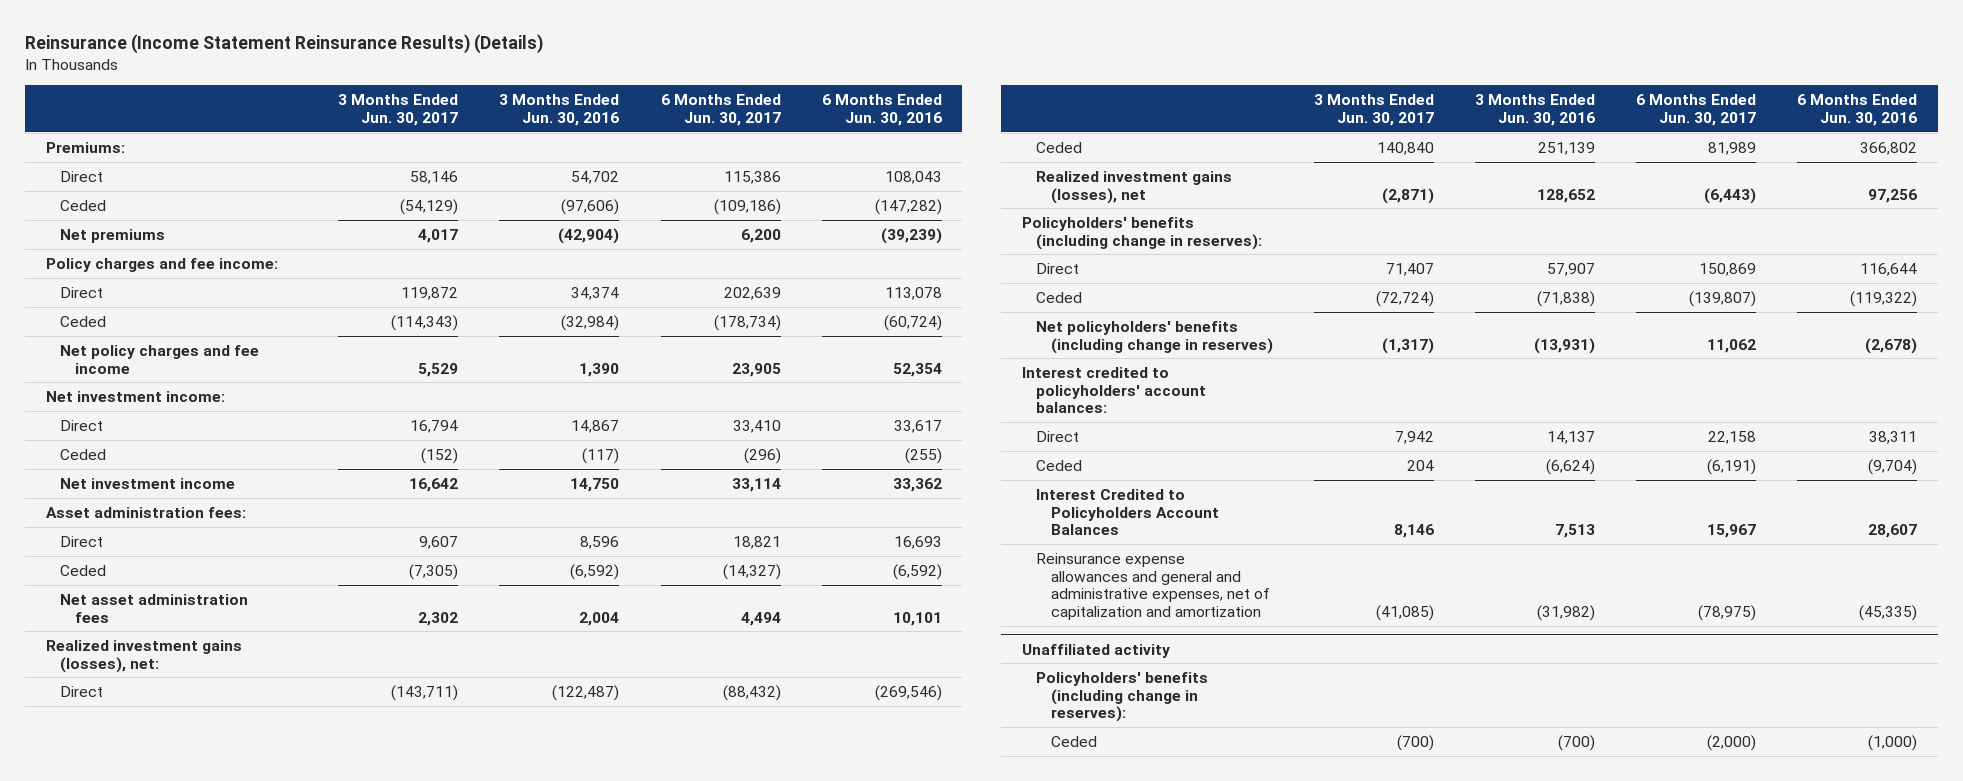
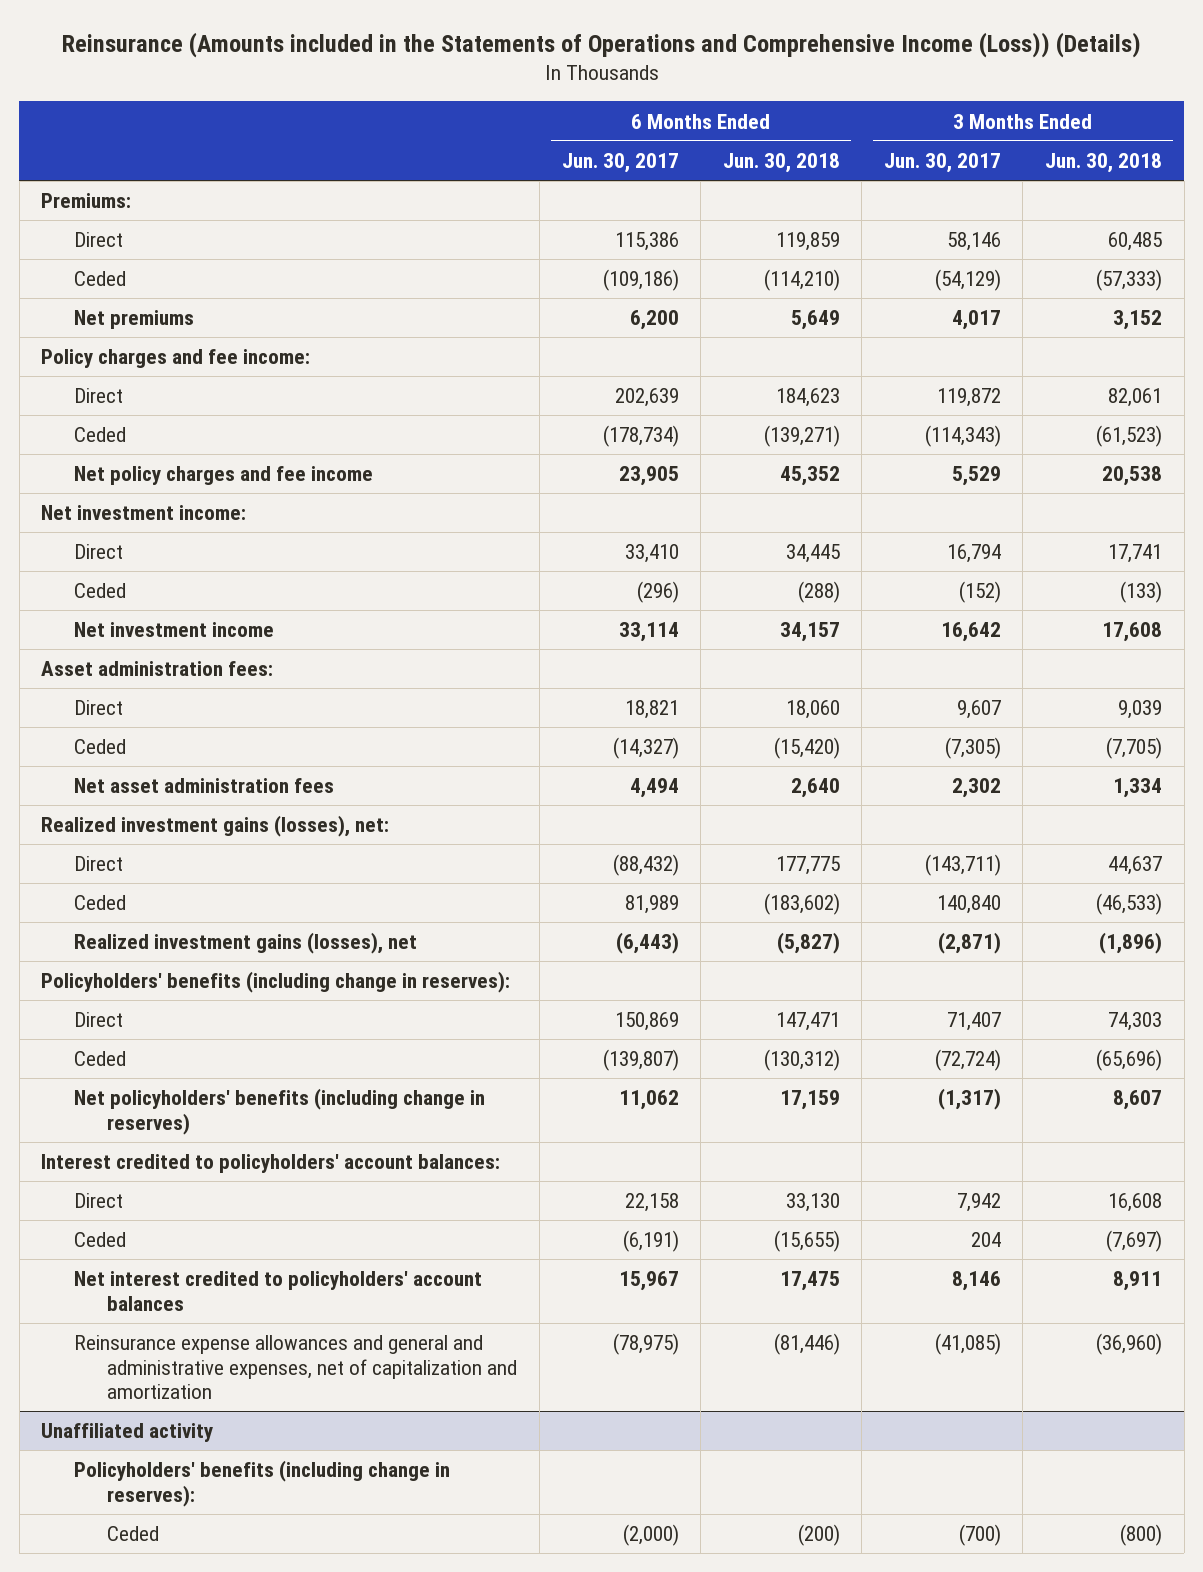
[25,34,544,55] Reinsurance (Income Statement Reinsurance Results) (Details) -> [61,32,1141,59] Reinsurance (Amounts included in the Statements of Operations and Comprehensive Income (Loss)) (Details)
[499,94,620,127] 3 Months Ended Jun. 30, 2016 -> none
[821,94,942,127] 6 Months Ended Jun. 30, 2016 -> none
none -> [722,152,840,173] Jun. 30, 2018
none -> [1045,152,1163,173] Jun. 30, 2018
[1036,488,1219,536] Interest Credited to Policyholders Account Balances -> [74,1271,483,1311] Net interest credited to policyholders' account balances

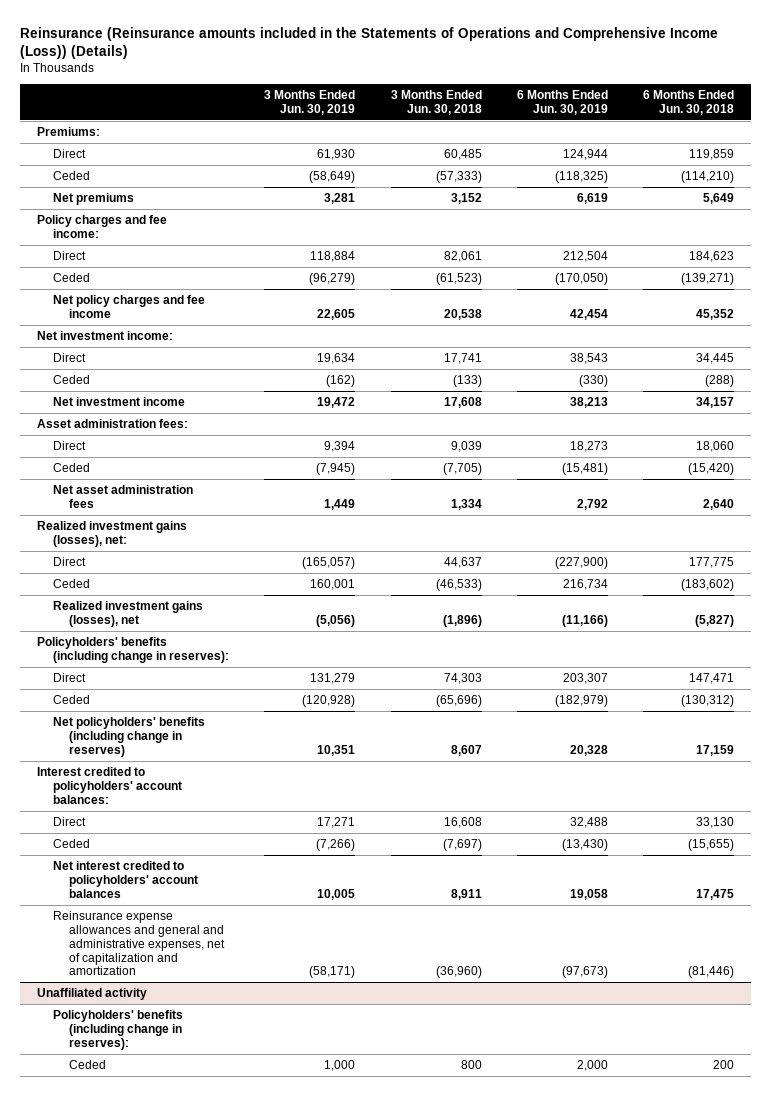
[61,32,1141,59] Reinsurance (Amounts included in the Statements of Operations and Comprehensive Income (Loss)) (Details) -> [19,26,718,60] Reinsurance (Reinsurance amounts included in the Statements of Operations and Comprehensive Income (Loss)) (Details)
[561,152,679,173] Jun. 30, 2017 -> none
[883,152,1001,173] Jun. 30, 2017 -> none
none -> [264,89,356,115] 3 Months Ended Jun. 30, 2019
none -> [516,89,608,115] 6 Months Ended Jun. 30, 2019
[797,1524,840,1547] (200) -> [712,1059,734,1069] 200
[1120,1524,1163,1547] (800) -> [460,1059,482,1069] 800

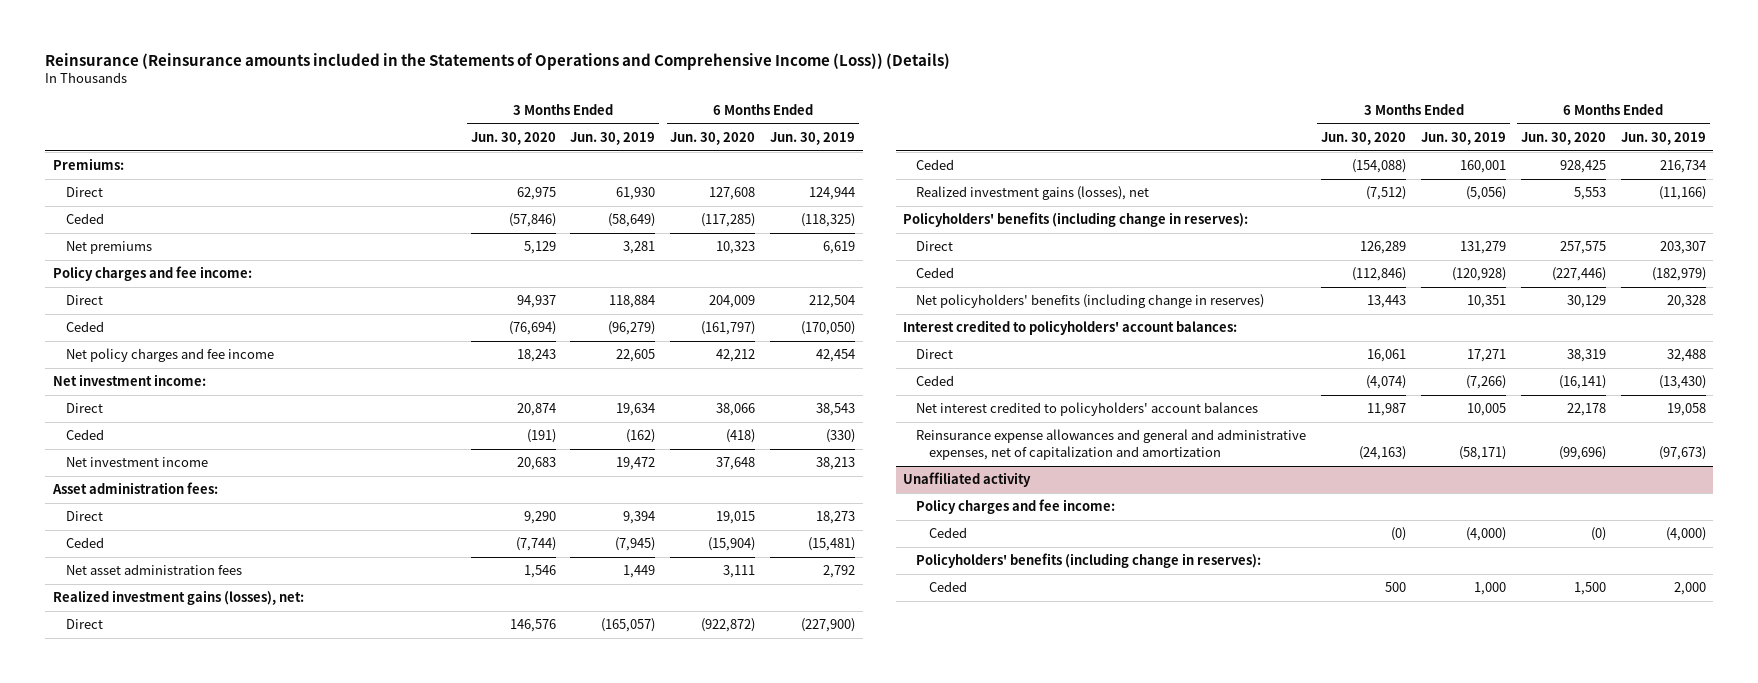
[390,89,482,115] 3 Months Ended Jun. 30, 2018 -> none
[642,89,734,115] 6 Months Ended Jun. 30, 2018 -> none
none -> [470,131,556,145] Jun. 30, 2020
none -> [670,131,756,145] Jun. 30, 2020
none -> [916,499,1116,515] Policy charges and fee income:
none -> [929,527,968,539] Ceded

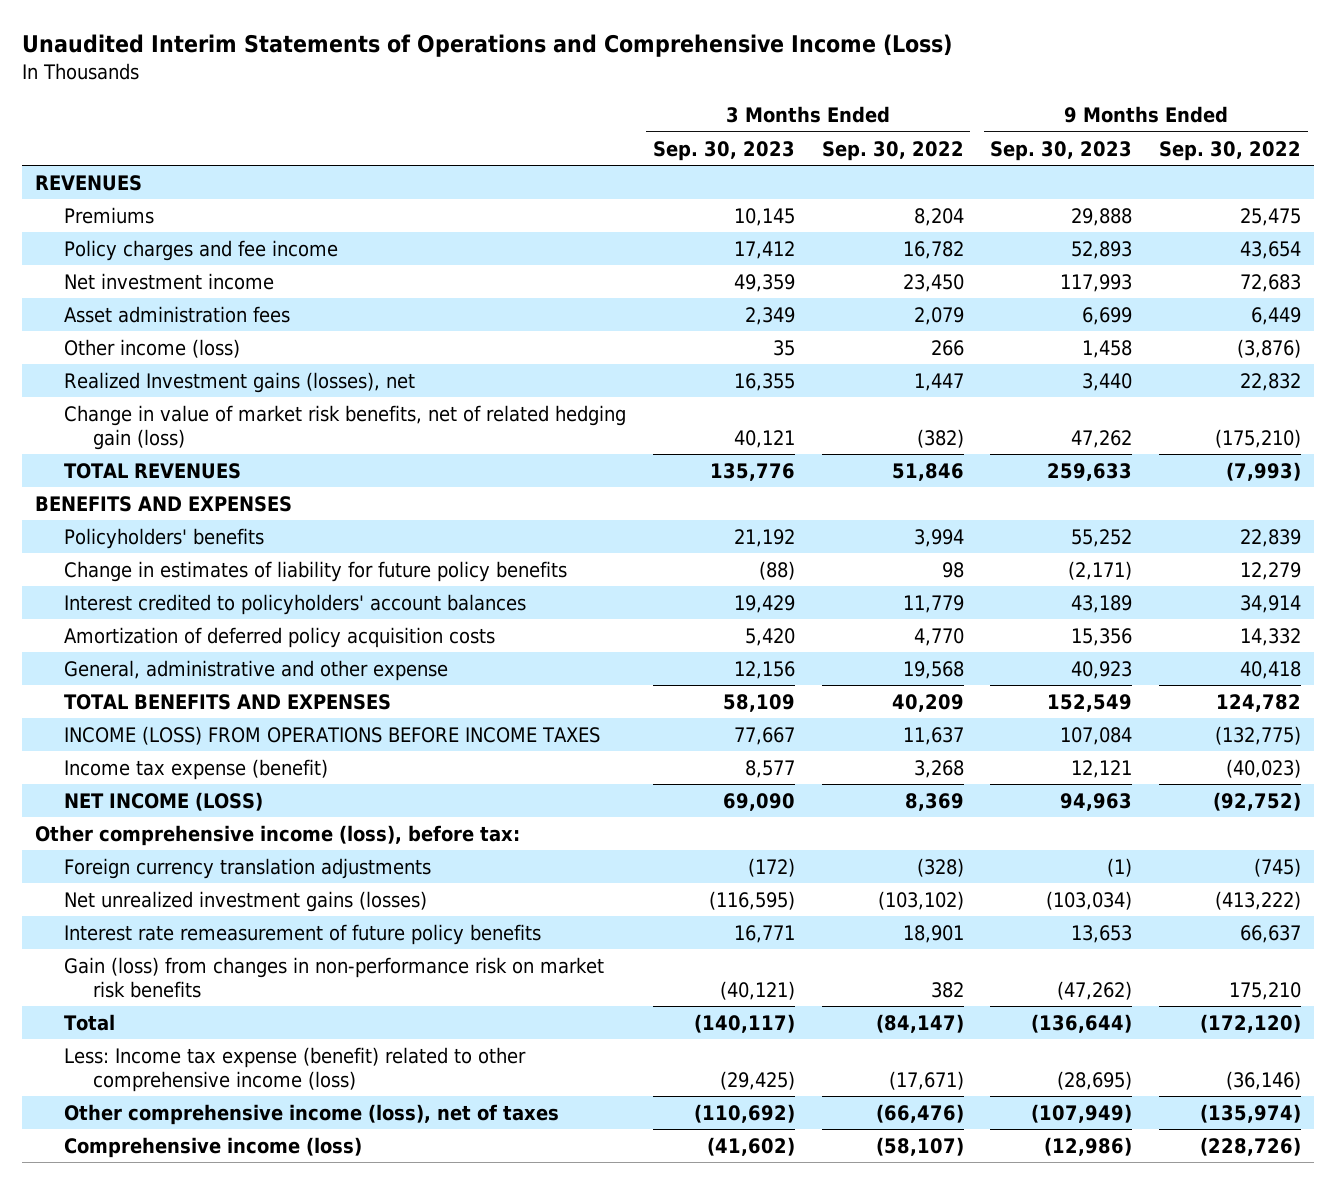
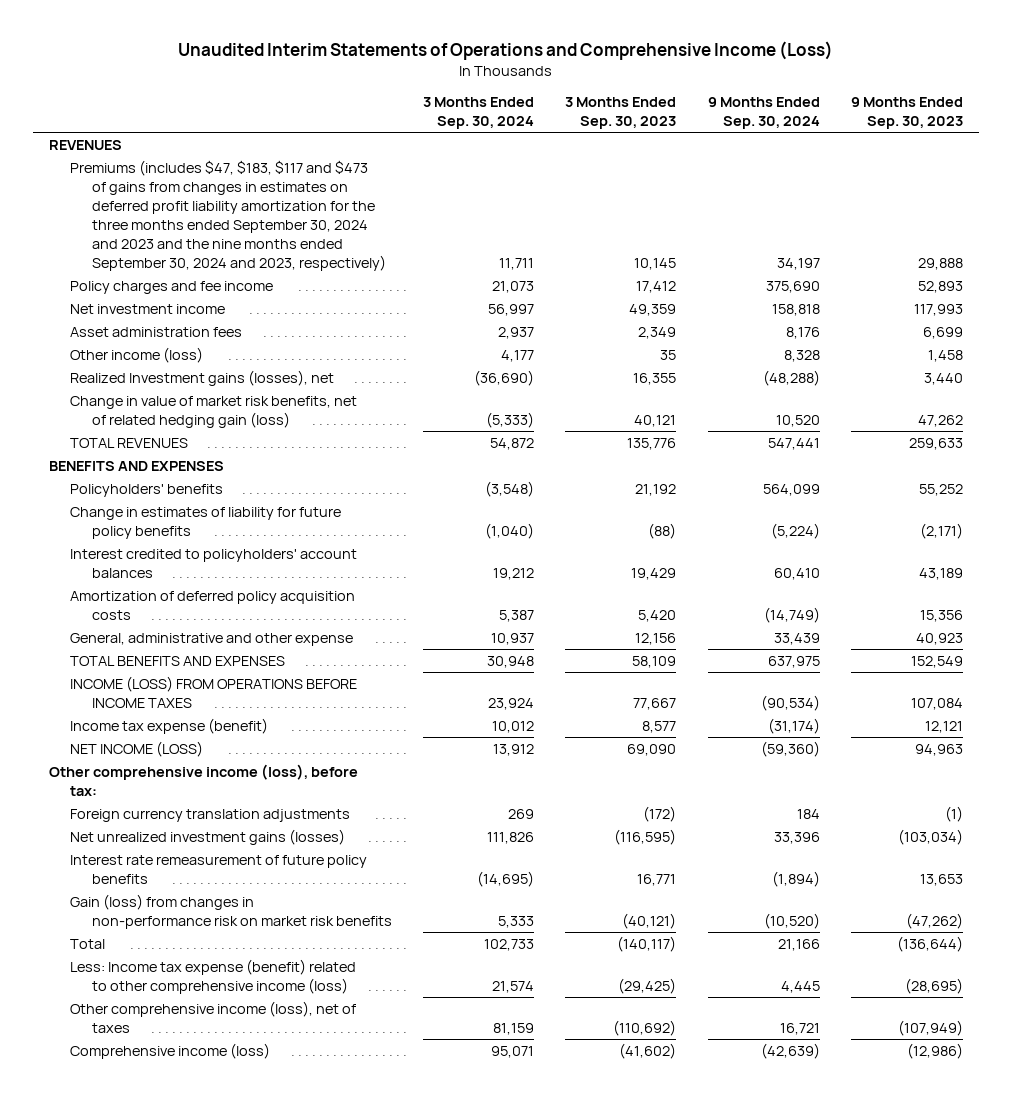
[821,140,964,161] Sep. 30, 2022 -> none
[1158,140,1301,161] Sep. 30, 2022 -> none
none -> [423,97,535,130] 3 Months Ended Sep. 30, 2024
none -> [707,97,820,130] 9 Months Ended Sep. 30, 2024
[64,206,155,224] Premiums -> [70,159,386,271] Premiums (includes $47, $183, $117 and $473 of gains from changes in estimates on deferred profit liability amortization for the three months ended September 30, 2024 and 2023 and the nine months ended September 30, 2024 and 2023, respectively)

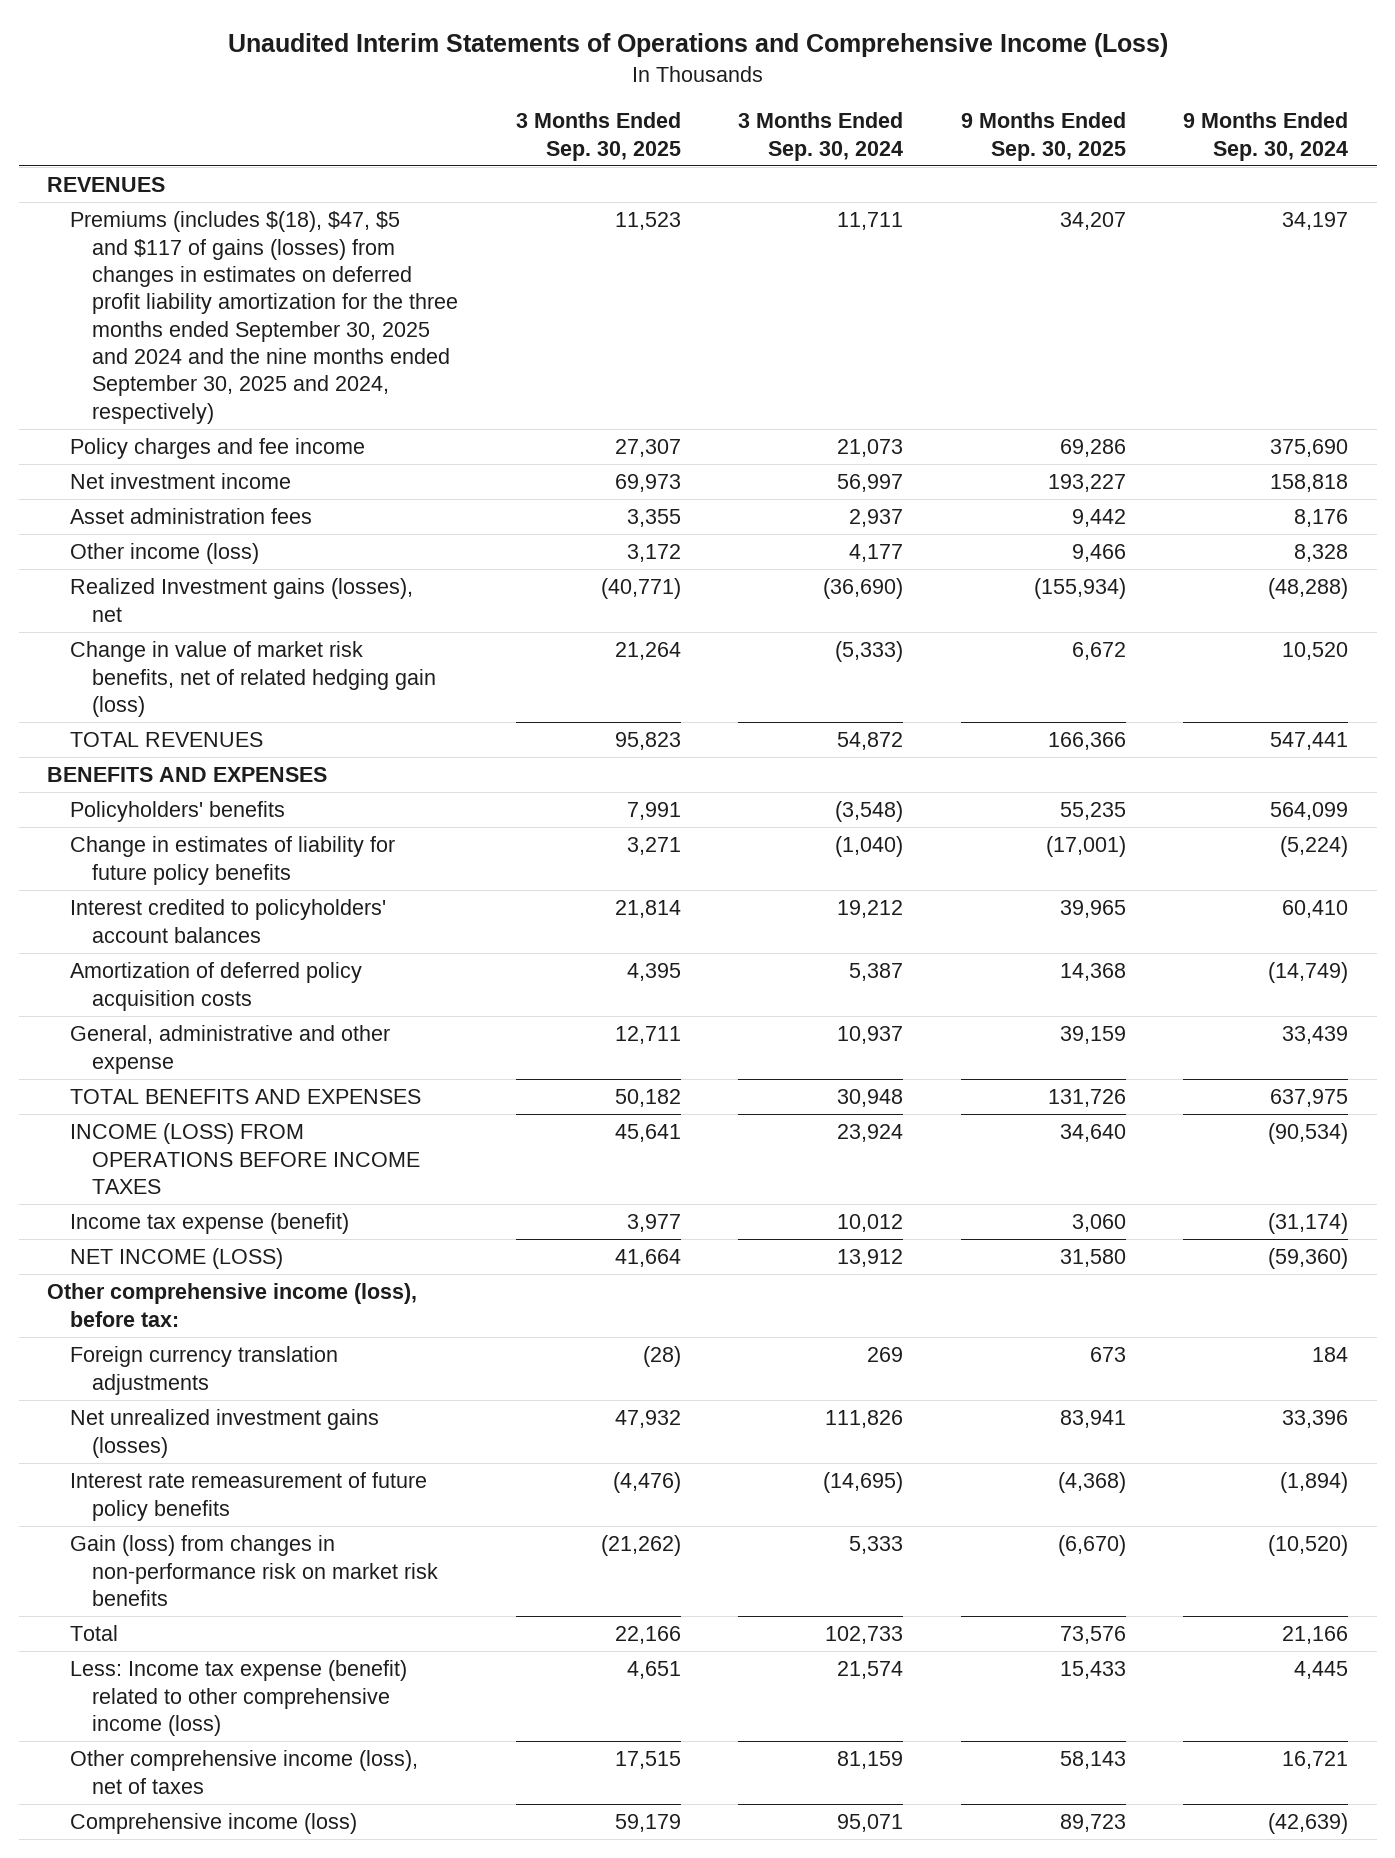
[565,97,677,130] 3 Months Ended Sep. 30, 2023 -> none
[851,97,964,130] 9 Months Ended Sep. 30, 2023 -> none
none -> [515,112,681,161] 3 Months Ended Sep. 30, 2025
none -> [960,112,1126,161] 9 Months Ended Sep. 30, 2025
[70,159,386,271] Premiums (includes $47, $183, $117 and $473 of gains from changes in estimates on deferred profit liability amortization for the three months ended September 30, 2024 and 2023 and the nine months ended September 30, 2024 and 2023, respectively) -> [69,211,459,424] Premiums (includes $(18), $47, $5 and $117 of gains (losses) from changes in estimates on deferred profit liability amortization for the three months ended September 30, 2025 and 2024 and the nine months ended September 30, 2025 and 2024, respectively)

